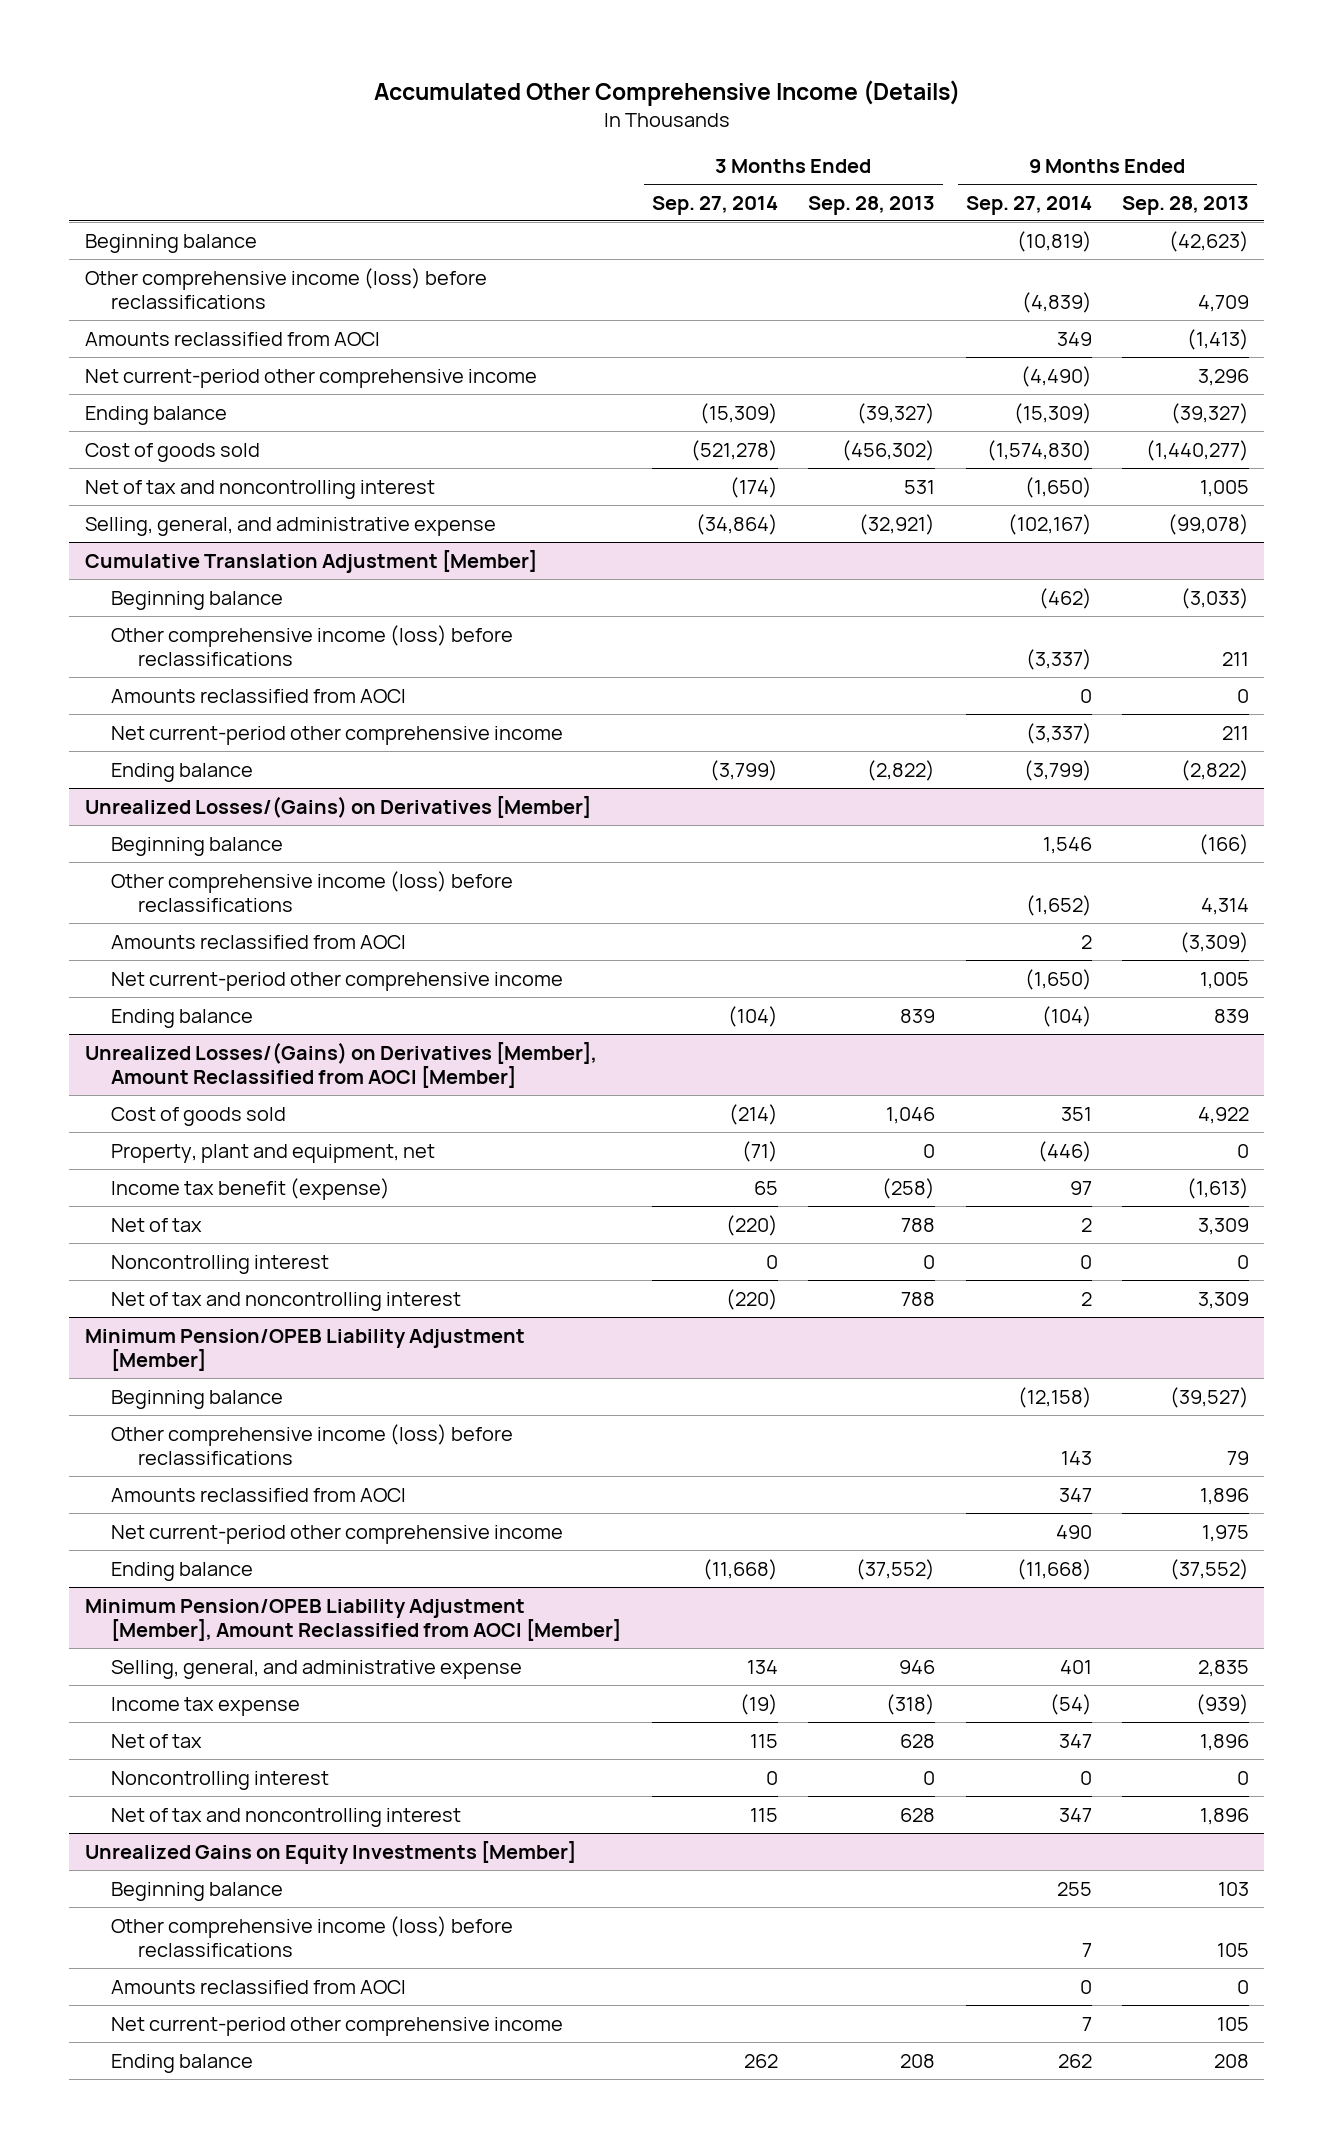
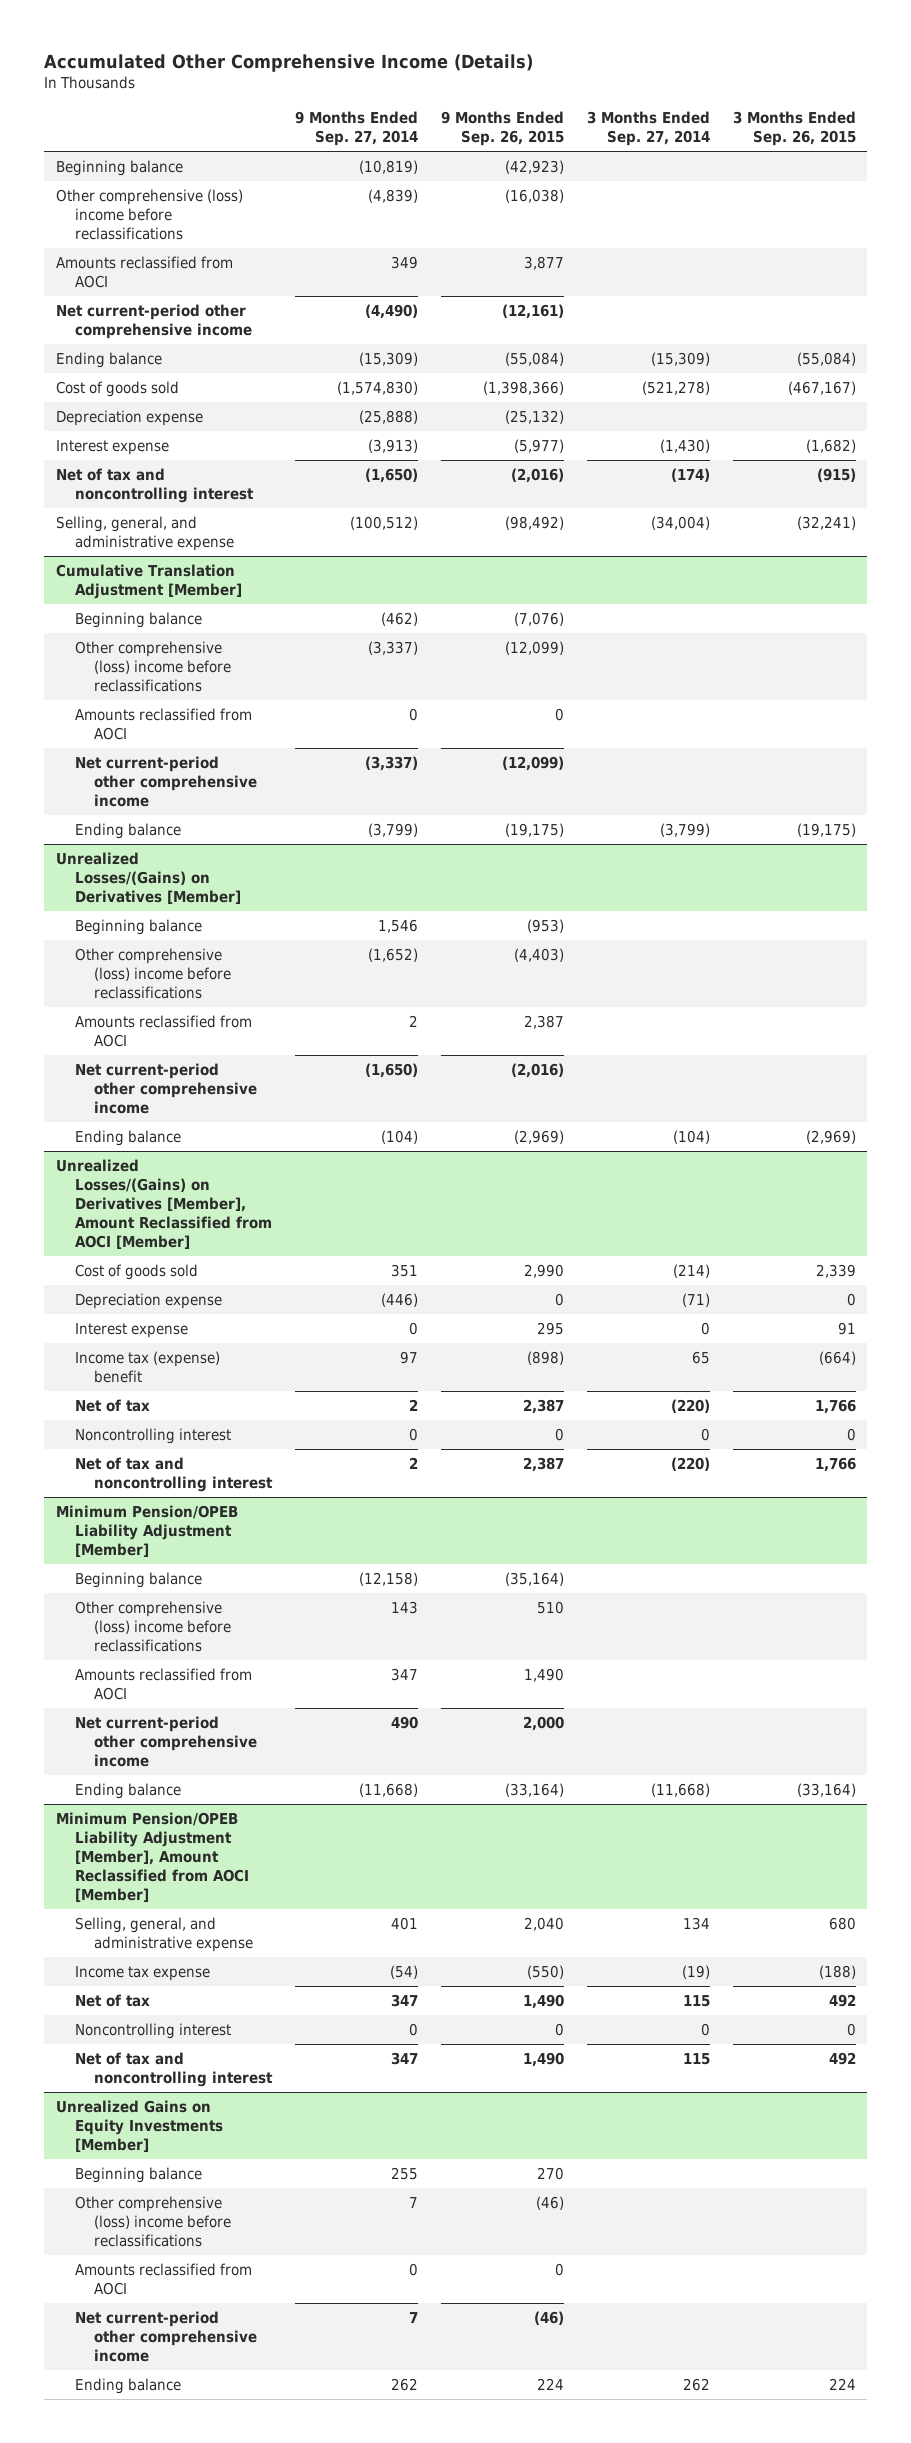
[808,195,936,215] Sep. 28, 2013 -> none
[1122,195,1250,215] Sep. 28, 2013 -> none
none -> [440,111,564,147] 9 Months Ended Sep. 26, 2015
none -> [732,111,856,147] 3 Months Ended Sep. 26, 2015
[84,267,487,309] Other comprehensive income (loss) before reclassifications -> [55,189,243,241] Other comprehensive (loss) income before reclassifications
none -> [55,410,203,427] Depreciation expense
none -> [55,440,169,456] Interest expense
[695,513,778,535] (34,864) -> [650,516,710,531] (34,004)
[1007,513,1092,535] (102,167) -> [350,516,419,531] (100,512)
[111,624,514,666] Other comprehensive income (loss) before reclassifications -> [74,641,232,693] Other comprehensive (loss) income before reclassifications
[111,870,514,912] Other comprehensive income (loss) before reclassifications -> [74,948,232,1000] Other comprehensive (loss) income before reclassifications
[111,1143,436,1163] Property, plant and equipment, net -> [74,1293,222,1310] Depreciation expense
none -> [74,1323,188,1339] Interest expense
[111,1177,391,1200] Income tax benefit (expense) -> [74,1351,220,1384] Income tax (expense) benefit
[111,1423,514,1465] Other comprehensive income (loss) before reclassifications -> [74,1601,232,1653] Other comprehensive (loss) income before reclassifications
[111,1915,514,1957] Other comprehensive income (loss) before reclassifications -> [74,2196,232,2248] Other comprehensive (loss) income before reclassifications

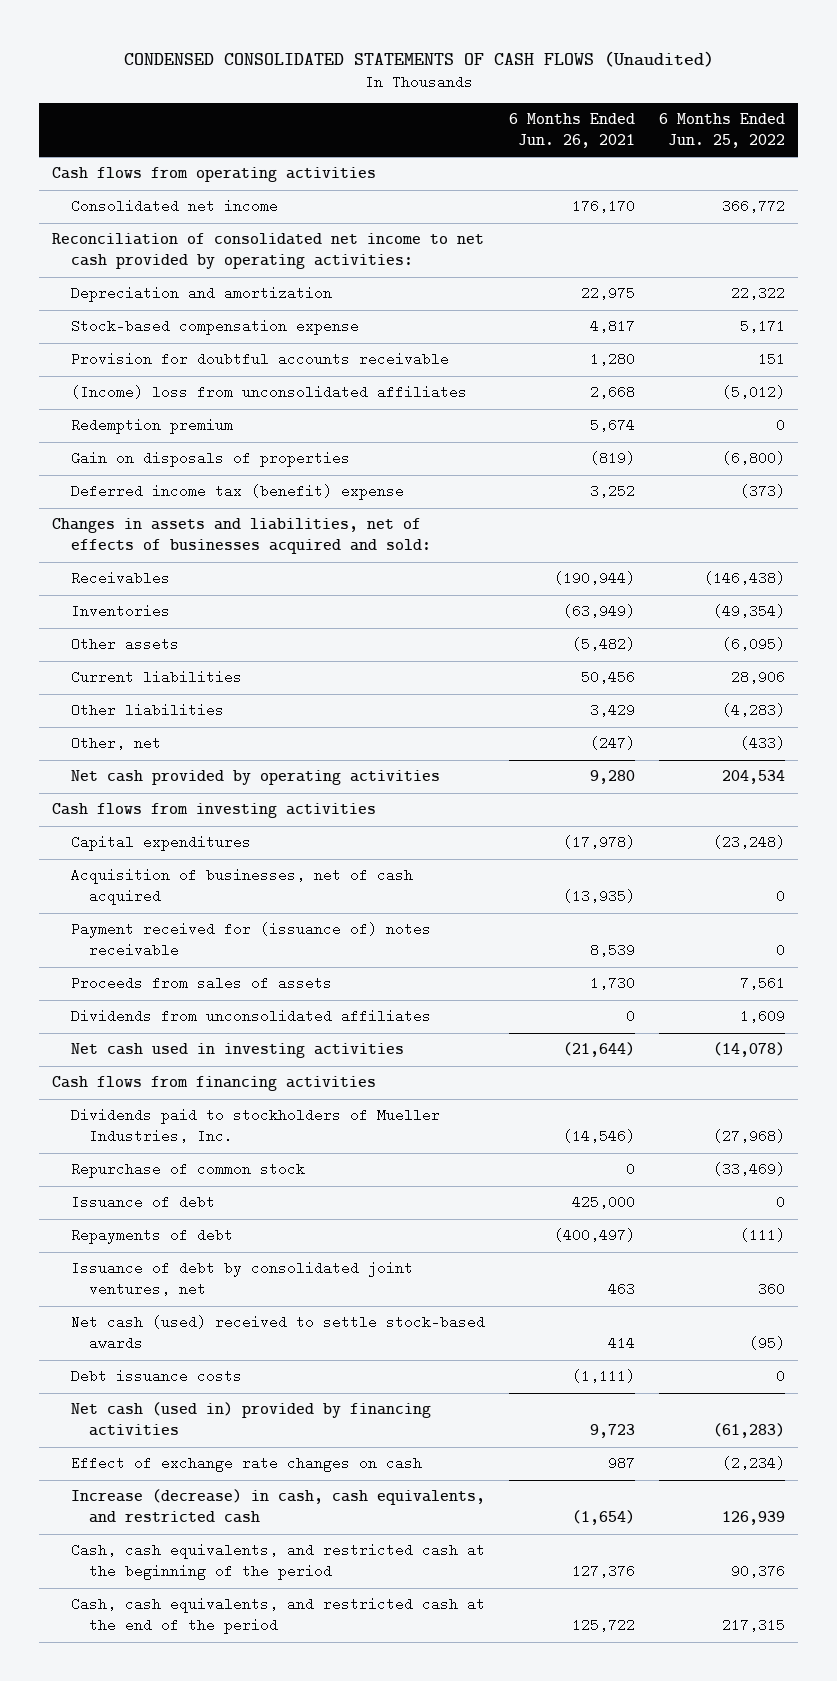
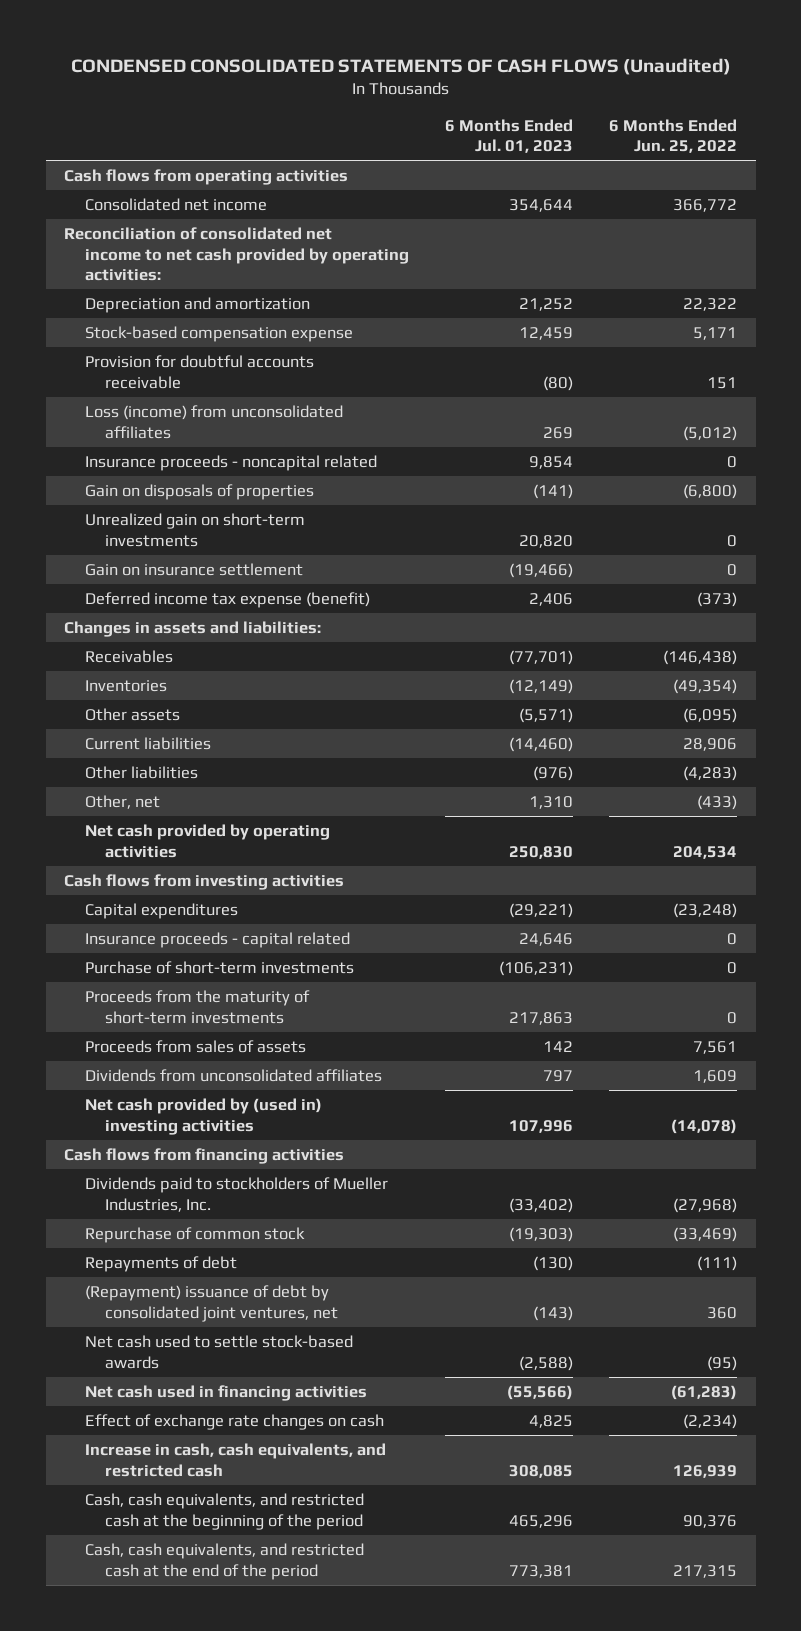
[508,113,635,148] 6 Months Ended Jun. 26, 2021 -> none
none -> [444,118,573,154] 6 Months Ended Jul. 01, 2023
[70,418,233,435] Redemption premium -> none
[70,385,467,400] (Income) loss from unconsolidated affiliates -> [84,404,343,439] Loss (income) from unconsolidated affiliates
none -> [84,454,377,471] Insurance proceeds - noncapital related
none -> [84,512,305,547] Unrealized gain on short-term investments
none -> [84,562,303,576] Gain on insurance settlement
[70,484,404,501] Deferred income tax (benefit) expense -> [84,591,370,608] Deferred income tax expense (benefit)
[51,518,431,555] Changes in assets and liabilities, net of effects of businesses acquired and sold: -> [64,620,322,637] Changes in assets and liabilities:
[70,868,413,906] Acquisition of businesses, net of cash acquired -> none
[70,922,431,958] Payment received for (issuance of) notes receivable -> none
none -> [84,931,350,948] Insurance proceeds - capital related
none -> [84,960,354,974] Purchase of short-term investments
none -> [84,989,310,1024] Proceeds from the maturity of short-term investments
[70,1043,404,1059] Net cash used in investing activities -> [84,1097,322,1135] Net cash provided by (used in) investing activities
[70,1195,215,1210] Issuance of debt -> none
[70,1369,242,1384] Debt issuance costs -> none
[70,1261,413,1297] Issuance of debt by consolidated joint ventures, net -> [84,1284,339,1322] (Repayment) issuance of debt by consolidated joint ventures, net
[70,1315,485,1351] Net cash (used) received to settle stock-based awards -> [84,1334,353,1369] Net cash used to settle stock-based awards
[70,1402,431,1437] Net cash (used in) provided by financing activities -> [84,1384,367,1401] Net cash used in financing activities
[70,1489,485,1524] Increase (decrease) in cash, cash equivalents, and restricted cash -> [84,1442,386,1477] Increase in cash, cash equivalents, and restricted cash

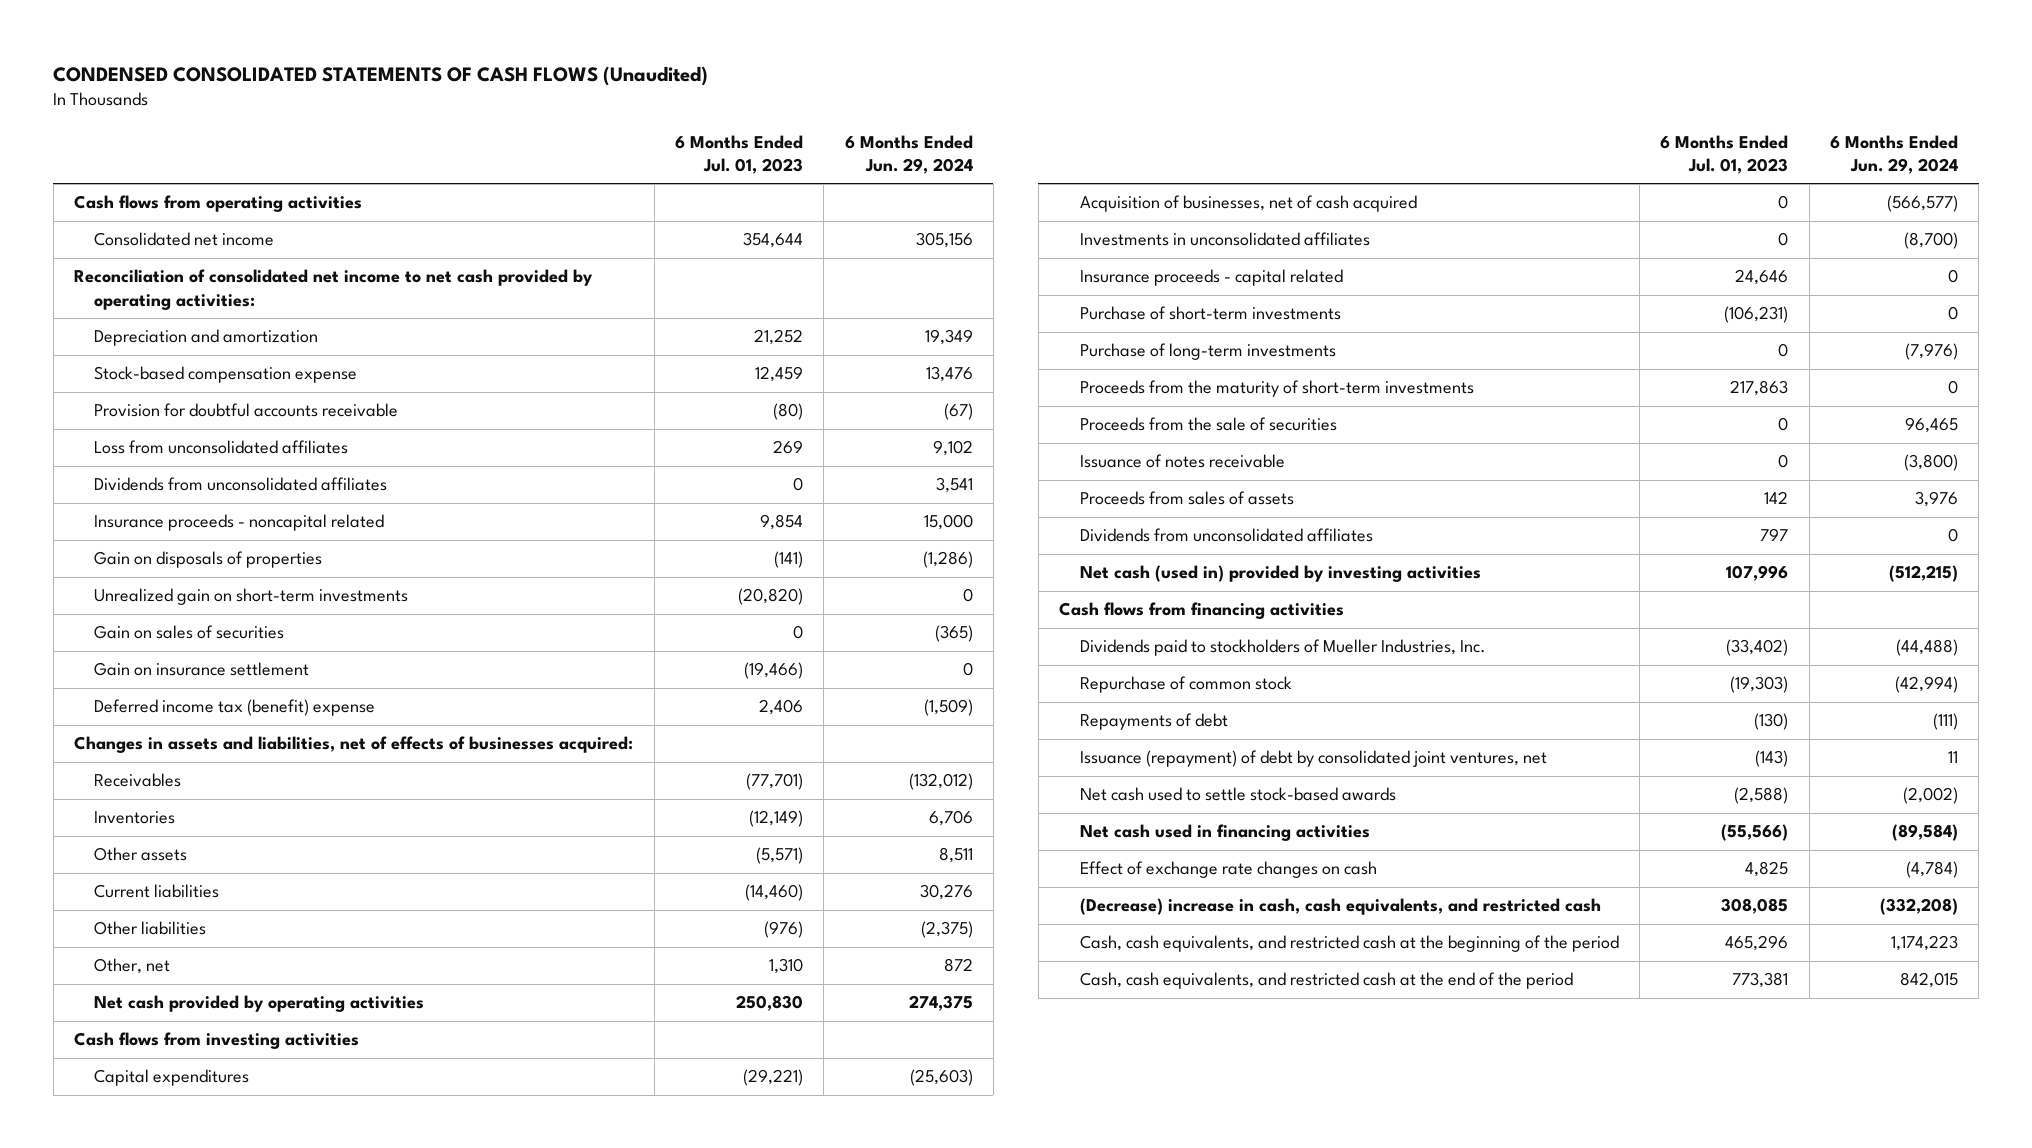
[609,118,738,154] 6 Months Ended Jun. 25, 2022 -> none
none -> [844,134,973,174] 6 Months Ended Jun. 29, 2024
[84,404,343,439] Loss (income) from unconsolidated affiliates -> [94,440,349,455] Loss from unconsolidated affiliates
none -> [94,477,388,492] Dividends from unconsolidated affiliates
[518,534,573,548] 20,820 -> [737,588,803,606] (20,820)
none -> [94,625,285,640] Gain on sales of securities
[84,591,370,608] Deferred income tax expense (benefit) -> [94,699,376,717] Deferred income tax (benefit) expense
[64,620,322,637] Changes in assets and liabilities: -> [73,736,633,754] Changes in assets and liabilities, net of effects of businesses acquired:
none -> [1079,195,1417,213] Acquisition of businesses, net of cash acquired
none -> [1079,232,1370,247] Investments in unconsolidated affiliates
none -> [1079,343,1336,361] Purchase of long-term investments
none -> [1079,417,1337,432] Proceeds from the sale of securities
none -> [1079,454,1285,469] Issuance of notes receivable
[84,1097,322,1135] Net cash provided by (used in) investing activities -> [1079,565,1481,583] Net cash (used in) provided by investing activities
[84,1284,339,1322] (Repayment) issuance of debt by consolidated joint ventures, net -> [1079,750,1547,768] Issuance (repayment) of debt by consolidated joint ventures, net
[84,1442,386,1477] Increase in cash, cash equivalents, and restricted cash -> [1079,898,1601,916] (Decrease) increase in cash, cash equivalents, and restricted cash

